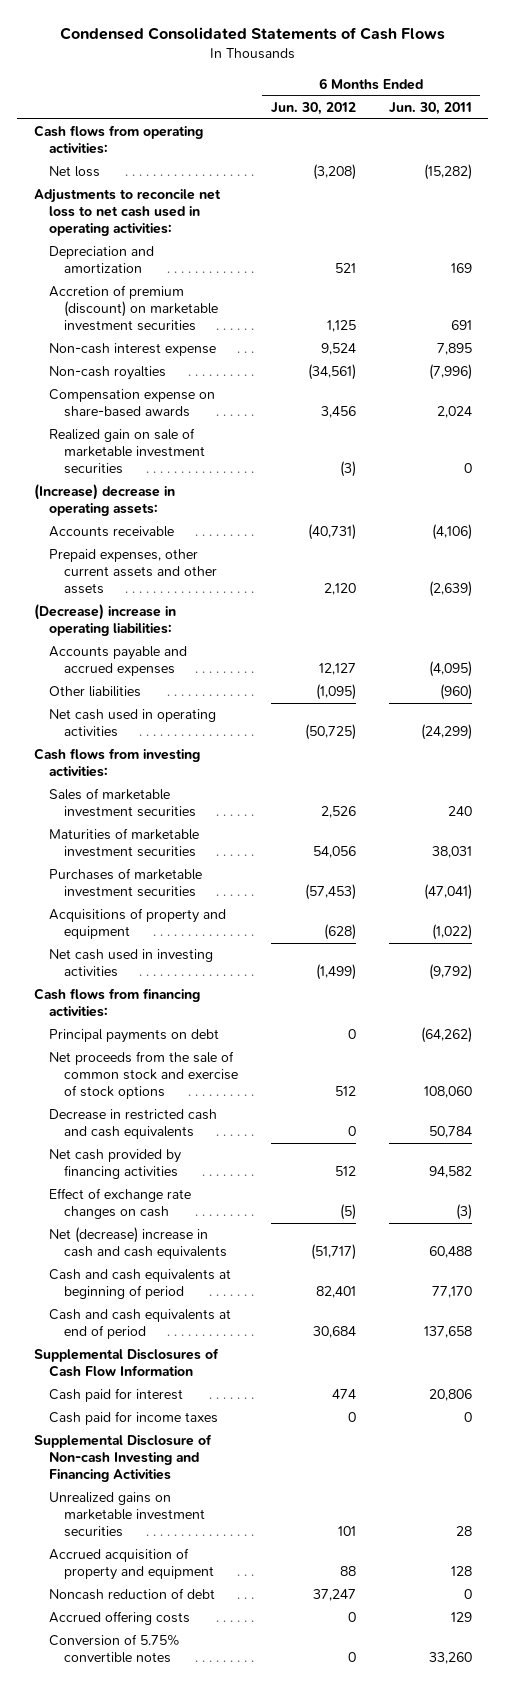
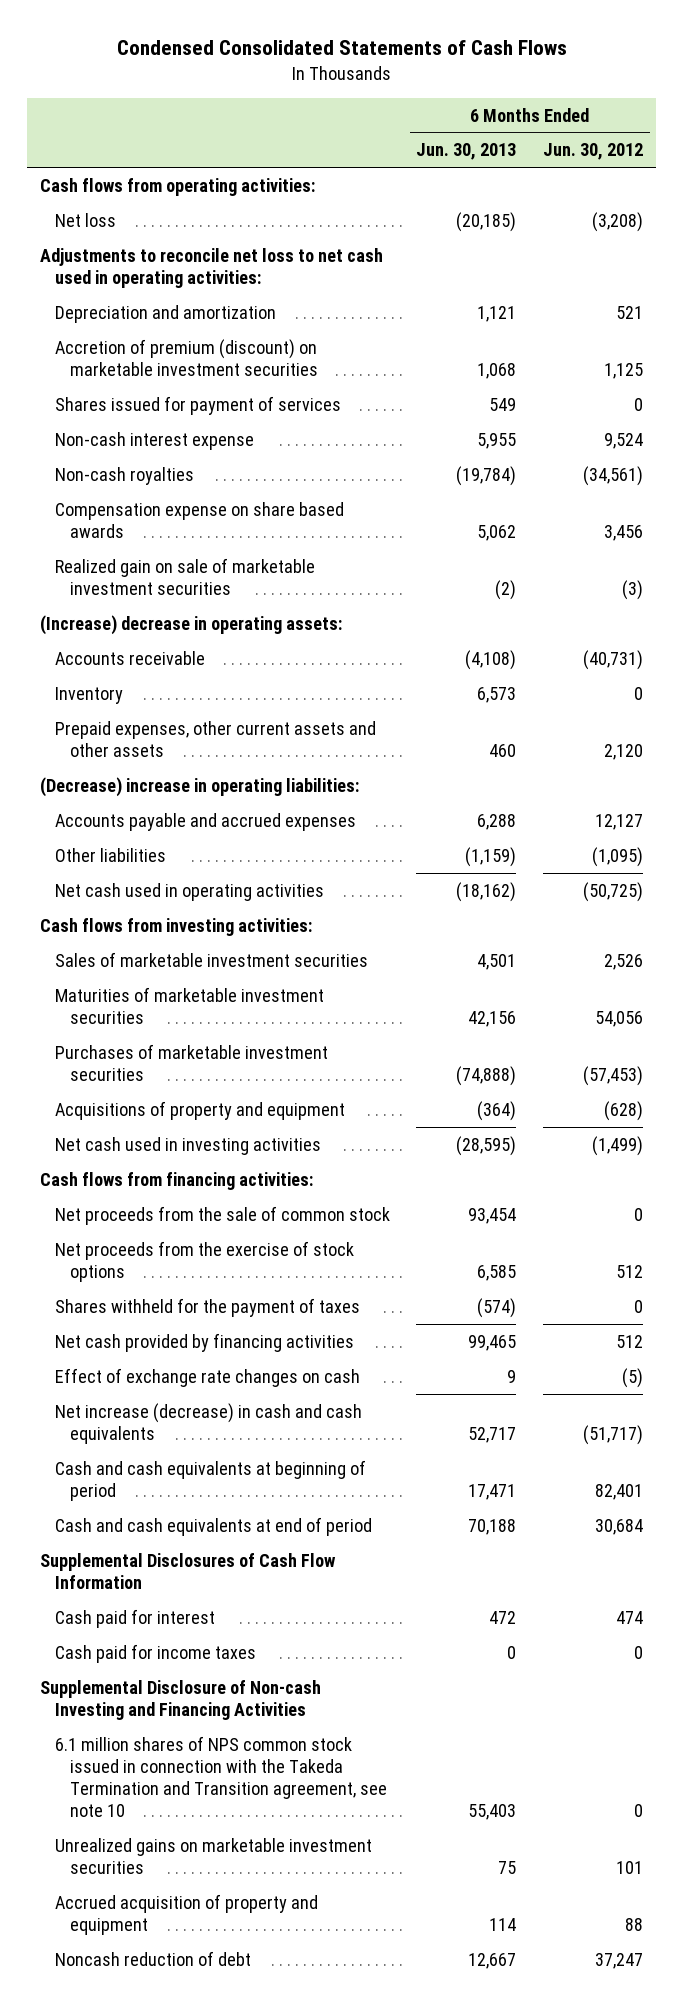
[388,102,472,116] Jun. 30, 2011 -> none
none -> [416,143,517,161] Jun. 30, 2013
none -> [54,395,341,415] Shares issued for payment of services
[48,389,215,418] Compensation expense on share-based awards -> [54,501,344,538] Compensation expense on share based awards
none -> [54,686,123,704] Inventory
[48,1029,219,1044] Principal payments on debt -> none
[48,1109,217,1140] Decrease in restricted cash and cash equivalents -> none
none -> [54,1205,390,1225] Net proceeds from the sale of common stock
[48,1051,238,1100] Net proceeds from the sale of common stock and exercise of stock options -> [54,1240,354,1282] Net proceeds from the exercise of stock options
none -> [54,1297,360,1317] Shares withheld for the payment of taxes
[48,1227,227,1260] Net (decrease) increase in cash and cash equivalents -> [54,1402,362,1444] Net increase (decrease) in cash and cash equivalents
none -> [54,1735,387,1817] 6.1 million shares of NPS common stock issued in connection with the Takeda Termination and Transition agreement, see note 10
[48,1611,190,1626] Accrued offering costs -> none
[48,1634,180,1664] Conversion of 5.75% convertible notes -> none

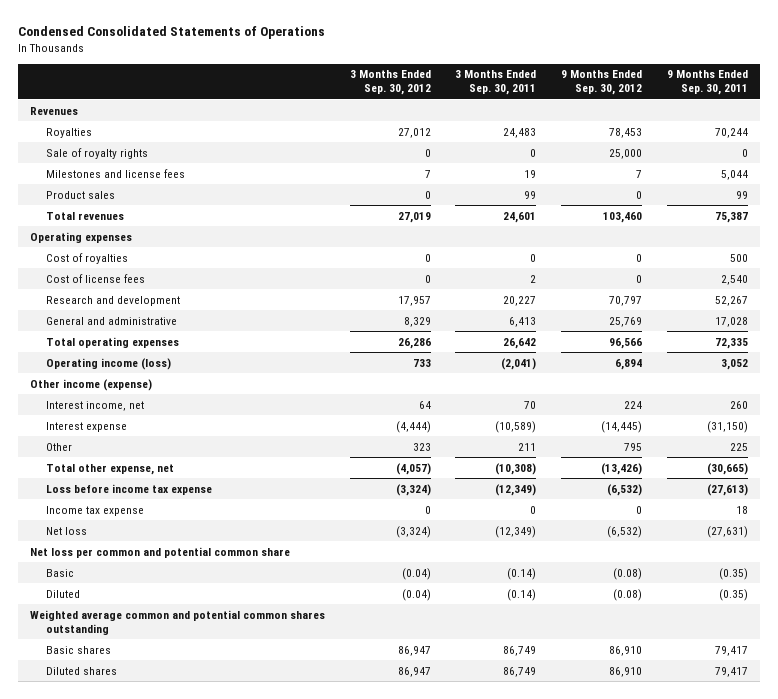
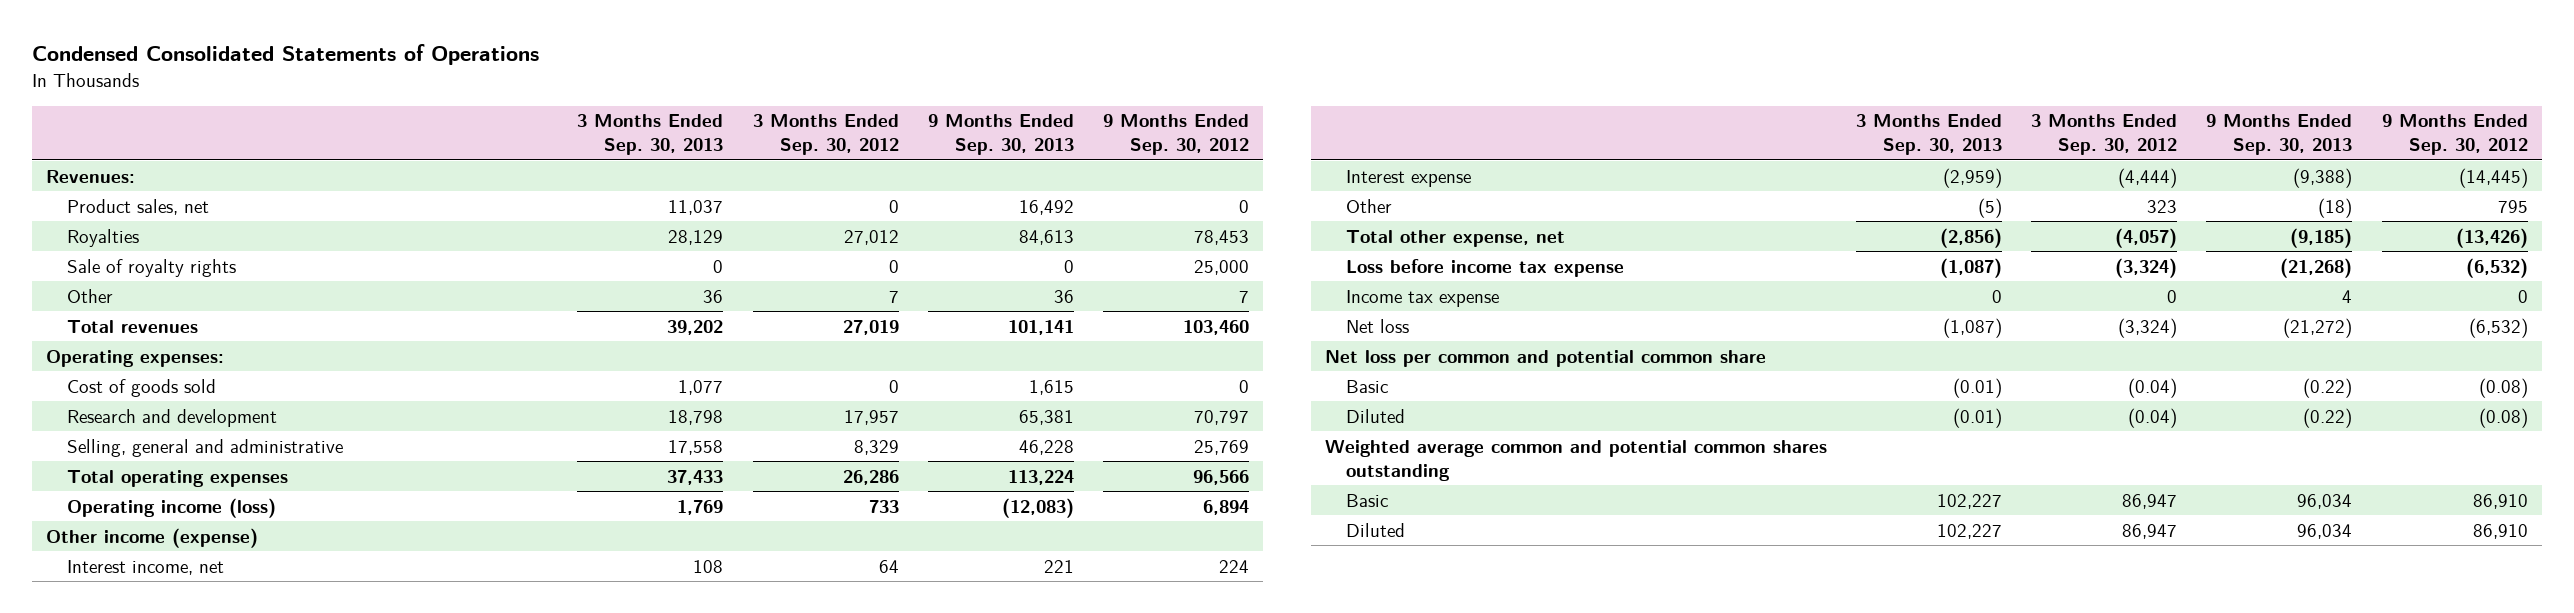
[455,70,537,96] 3 Months Ended Sep. 30, 2011 -> none
[666,70,748,96] 9 Months Ended Sep. 30, 2011 -> none
none -> [577,114,724,156] 3 Months Ended Sep. 30, 2013
none -> [927,114,1074,156] 9 Months Ended Sep. 30, 2013
[30,106,79,115] Revenues -> [46,169,136,183] Revenues:
none -> [66,198,209,215] Product sales, net
[45,168,185,178] Milestones and license fees -> none
[45,190,115,199] Product sales -> none
none -> [66,288,113,303] Other
[45,252,128,264] Cost of royalties -> none
[45,273,145,283] Cost of license fees -> none
[30,231,133,243] Operating expenses -> [46,349,225,367] Operating expenses:
none -> [66,378,216,397] Cost of goods sold
[45,316,177,325] General and administrative -> [66,438,343,457] Selling, general and administrative
[45,645,111,654] Basic shares -> [1345,493,1388,507] Basic
[45,666,117,675] Diluted shares -> [1345,522,1405,537] Diluted

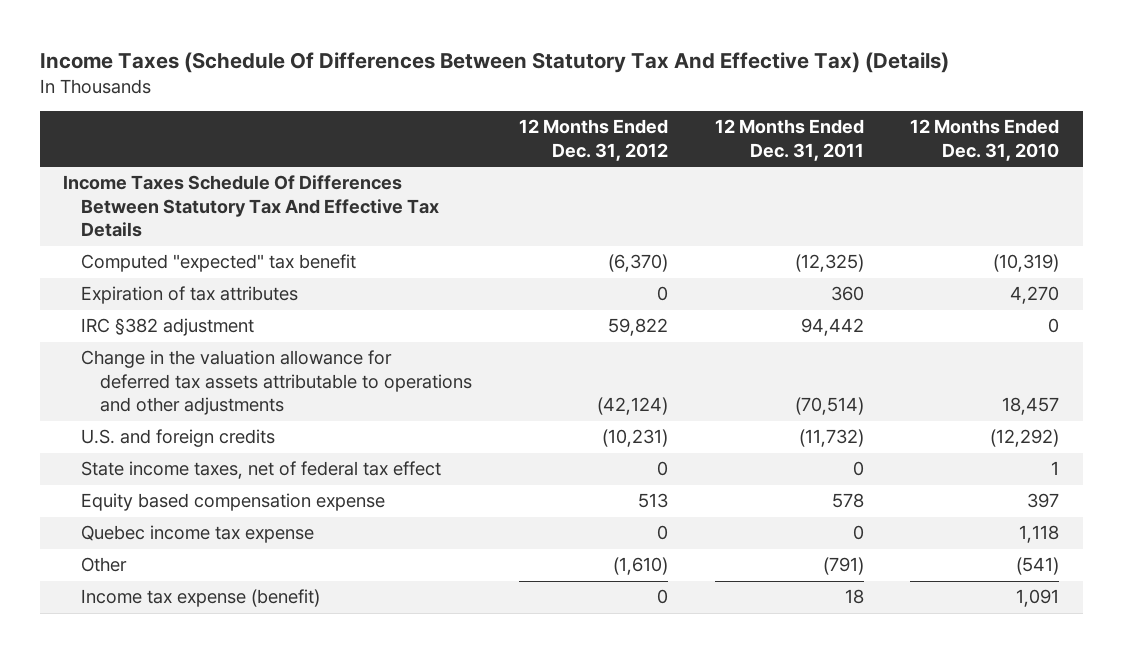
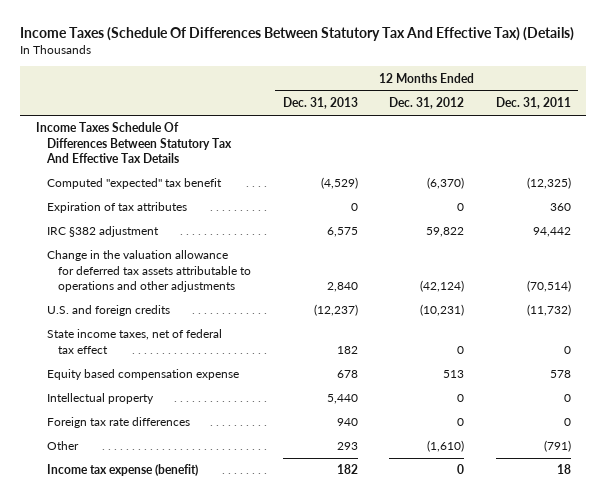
[910,119,1060,161] 12 Months Ended Dec. 31, 2010 -> none
none -> [282,97,358,110] Dec. 31, 2013
[81,525,315,544] Quebec income tax expense -> none
none -> [47,393,155,405] Intellectual property
none -> [47,417,191,429] Foreign tax rate differences

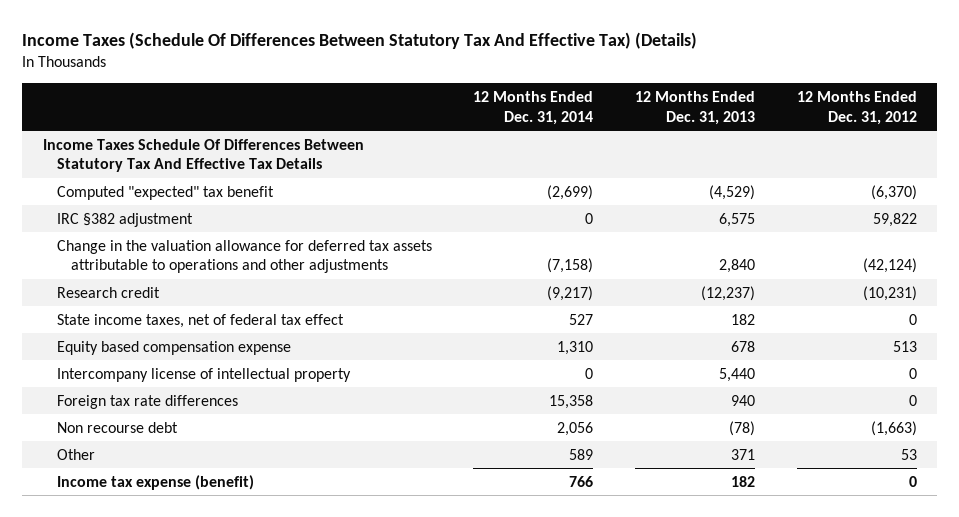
[495,97,571,110] Dec. 31, 2011 -> none
none -> [473,90,594,125] 12 Months Ended Dec. 31, 2014
[47,202,188,214] Expiration of tax attributes -> none
[47,305,171,317] U.S. and foreign credits -> [56,286,160,298] Research credit
[47,393,155,405] Intellectual property -> [56,367,351,382] Intercompany license of intellectual property
none -> [56,421,178,433] Non recourse debt
[336,442,358,451] 293 -> [730,448,755,460] 371
[427,440,465,453] (1,610) -> [900,448,917,460] 53

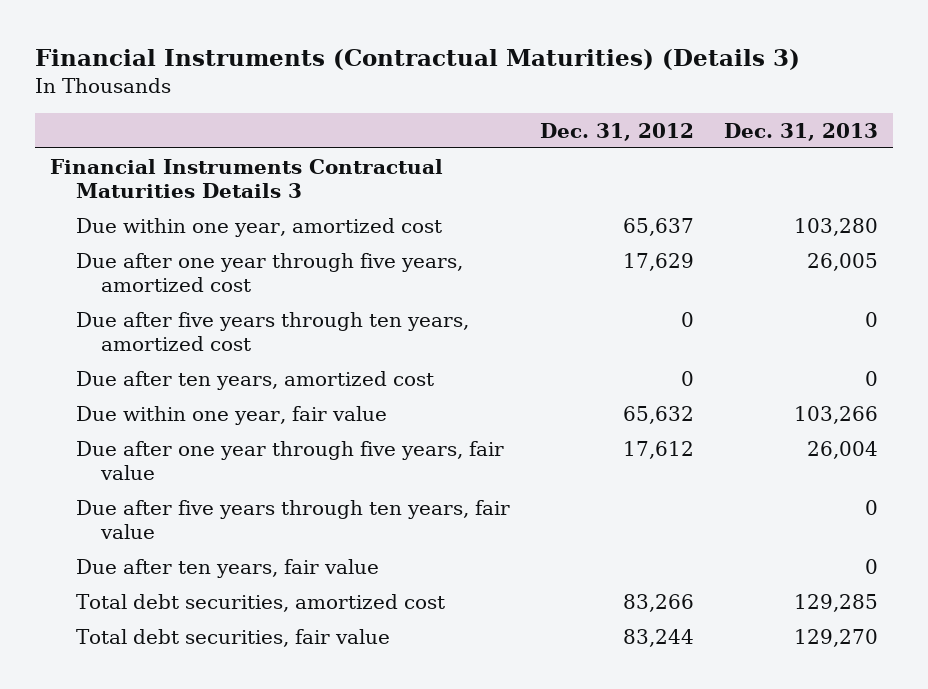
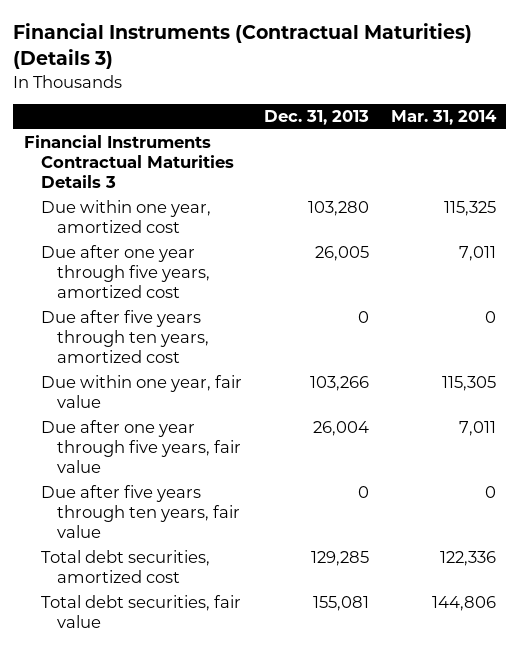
[539,122,694,141] Dec. 31, 2012 -> none
none -> [390,110,497,126] Mar. 31, 2014
[75,370,434,390] Due after ten years, amortized cost -> none
[75,558,379,578] Due after ten years, fair value -> none
[793,628,878,647] 129,270 -> [312,596,369,612] 155,081

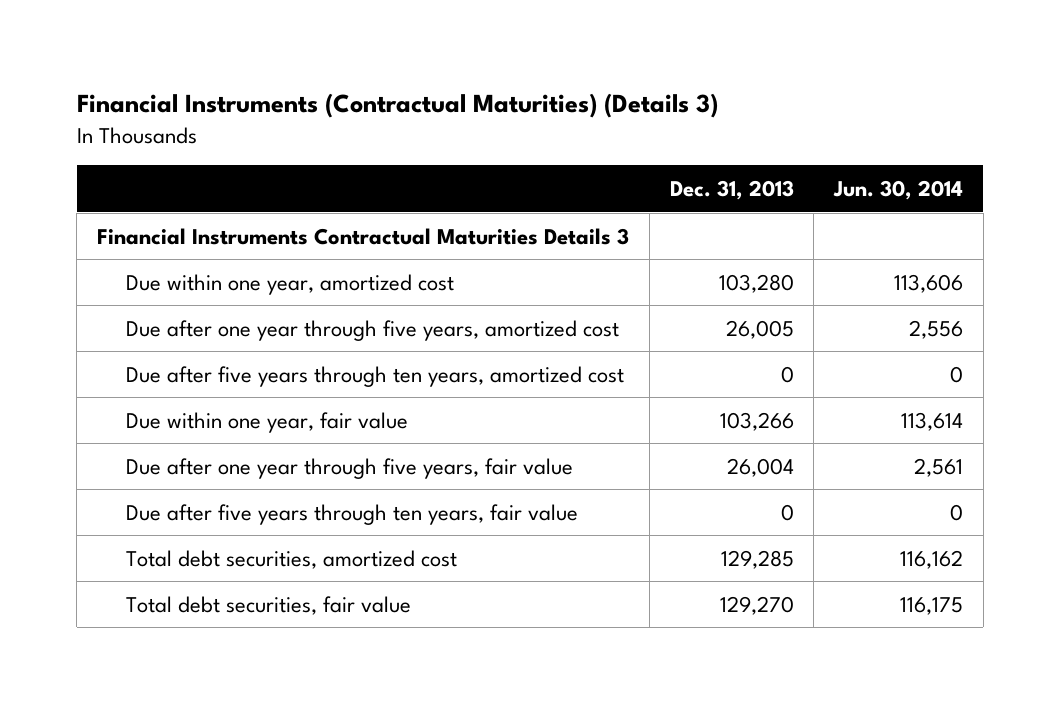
[390,110,497,126] Mar. 31, 2014 -> none
none -> [832,179,963,200] Jun. 30, 2014
[312,596,369,612] 155,081 -> [719,595,794,615] 129,270

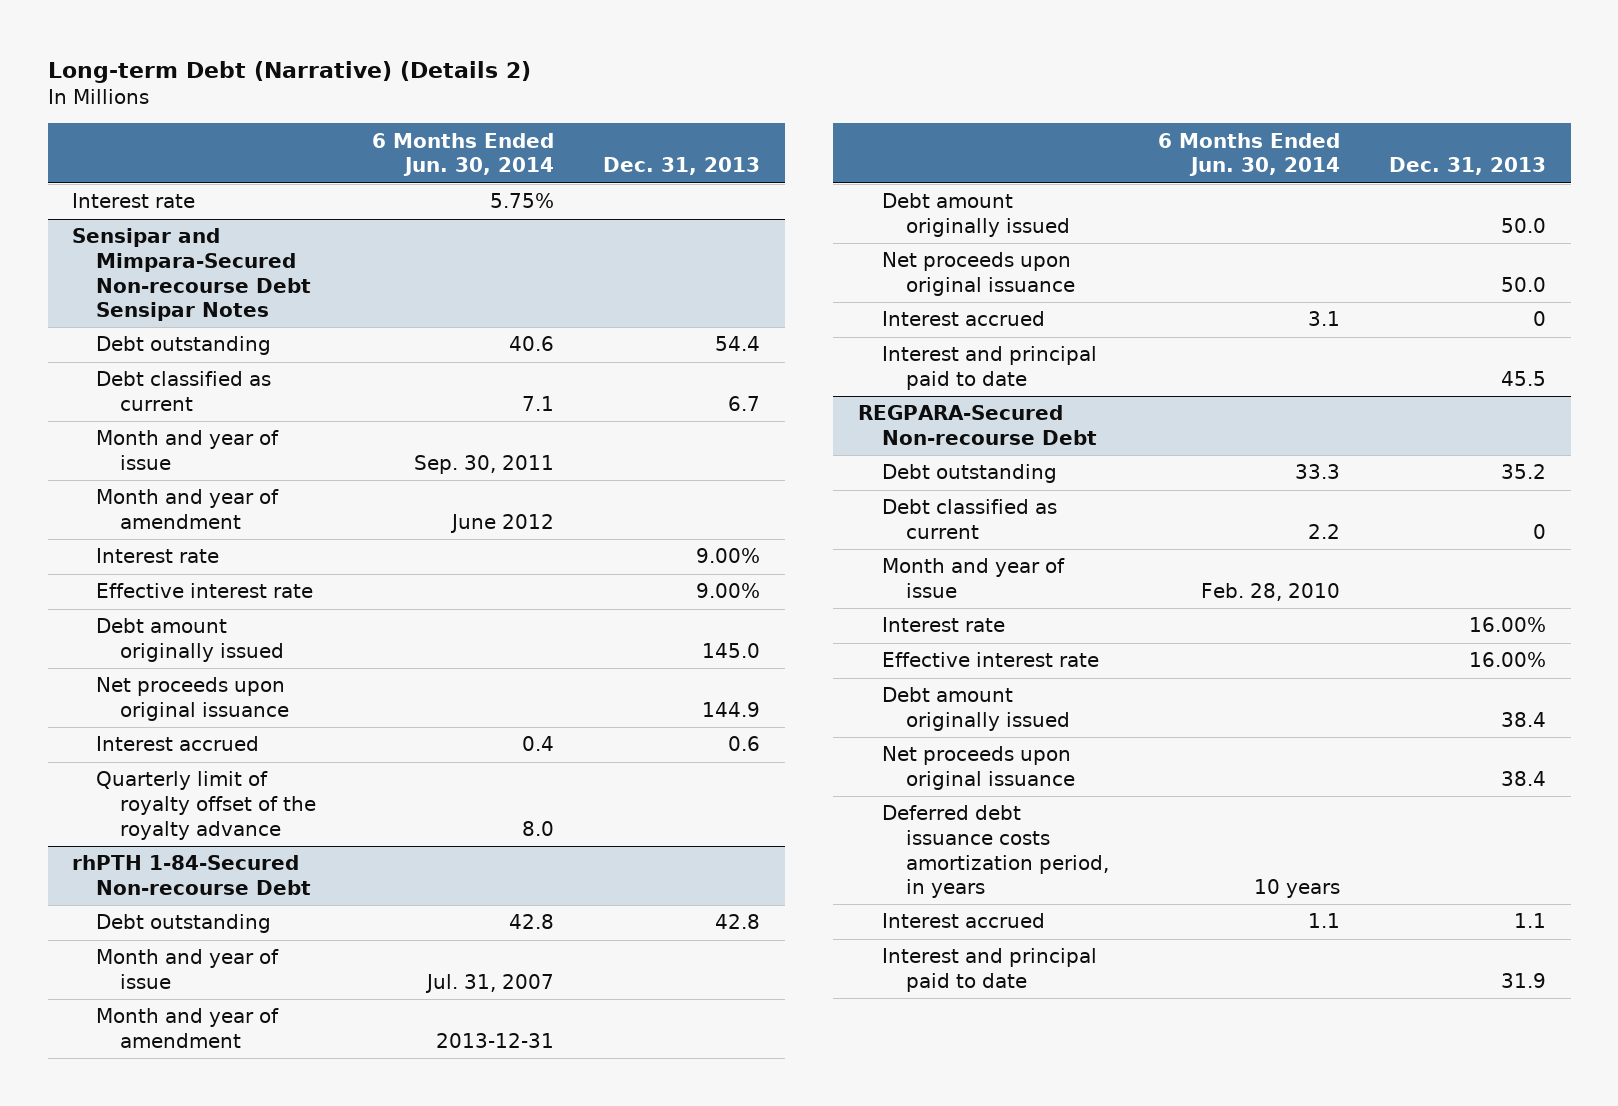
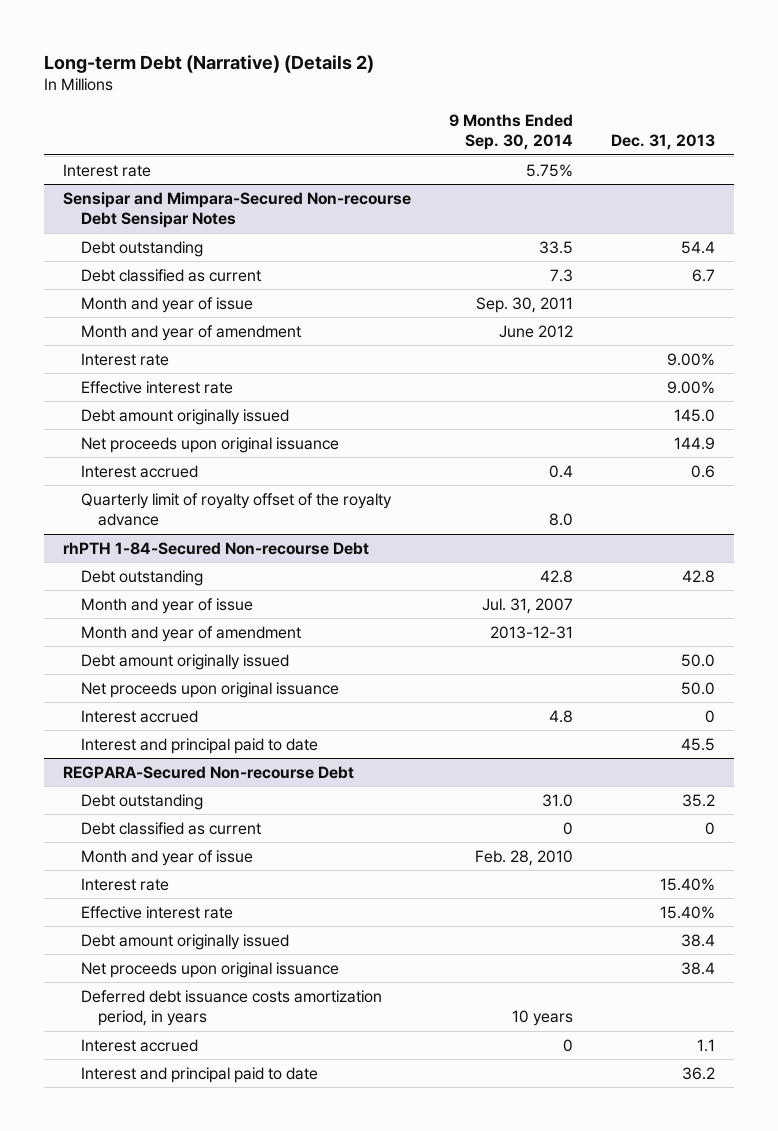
[372,132,555,177] 6 Months Ended Jun. 30, 2014 -> none
none -> [448,113,573,151] 9 Months Ended Sep. 30, 2014
[1468,617,1546,633] 16.00% -> [659,877,715,891] 15.40%
[1468,652,1546,668] 16.00% -> [659,905,715,919] 15.40%
[1500,973,1546,989] 31.9 -> [681,1066,715,1080] 36.2

